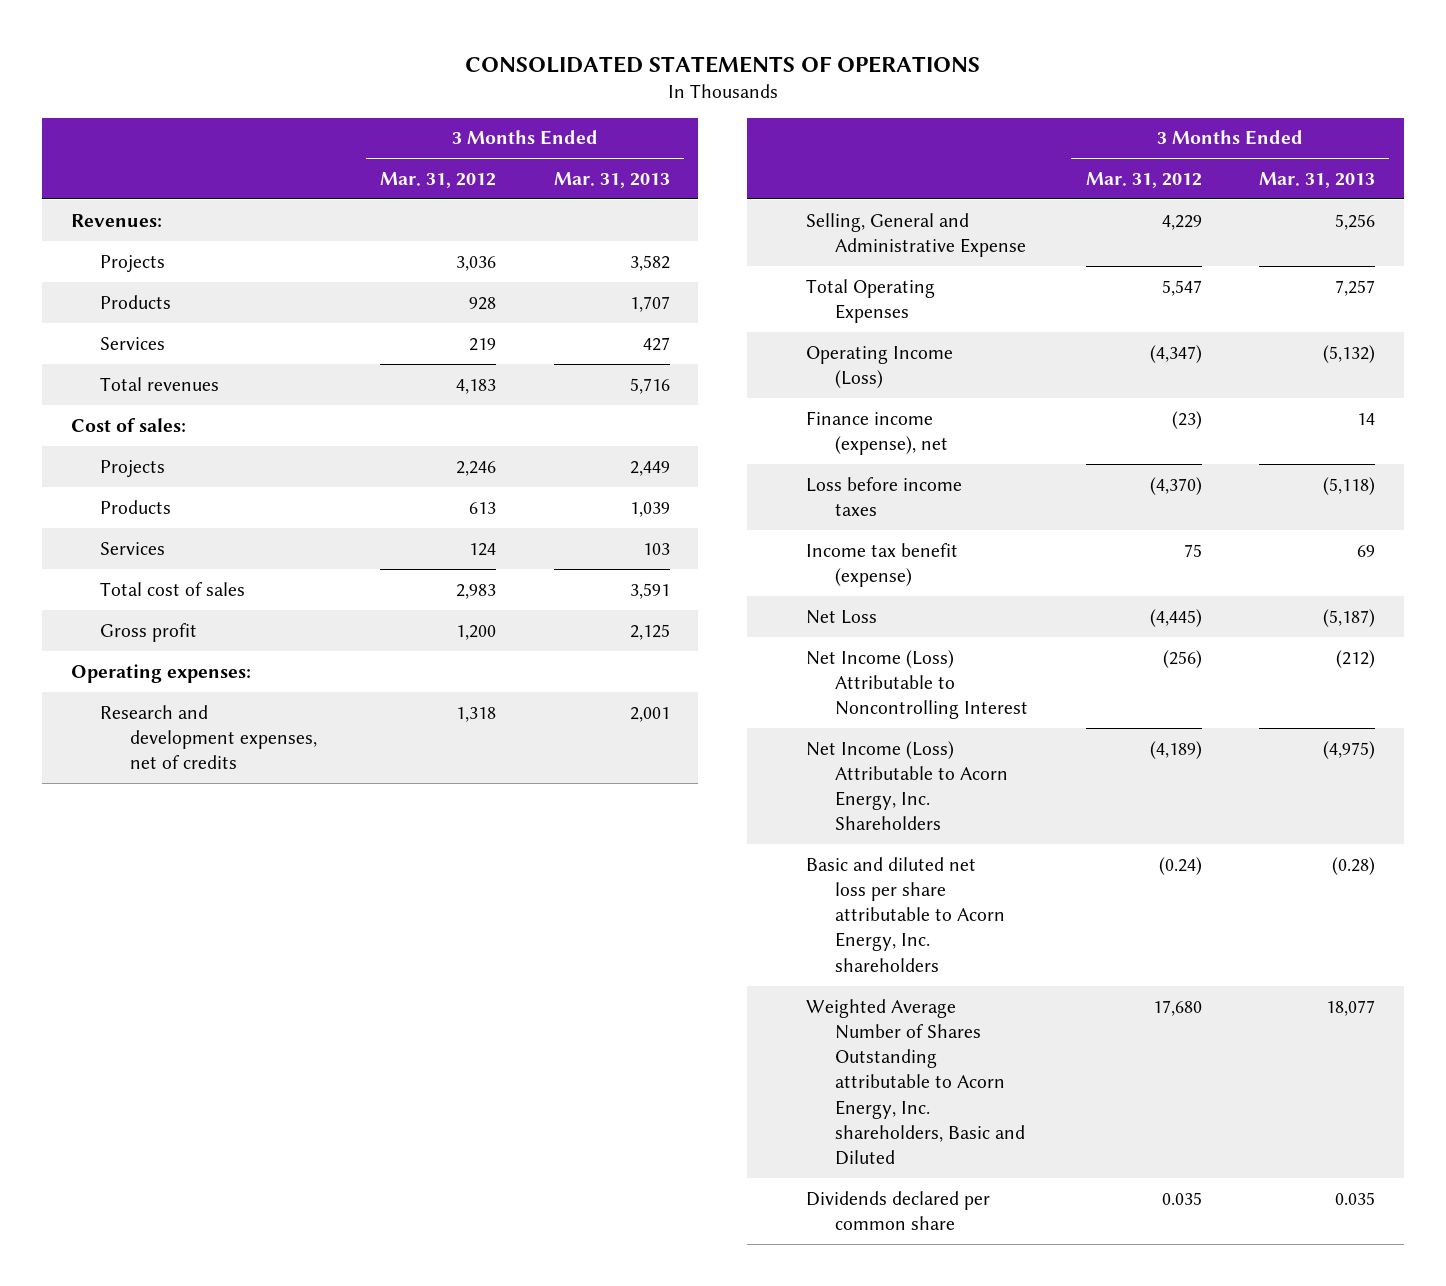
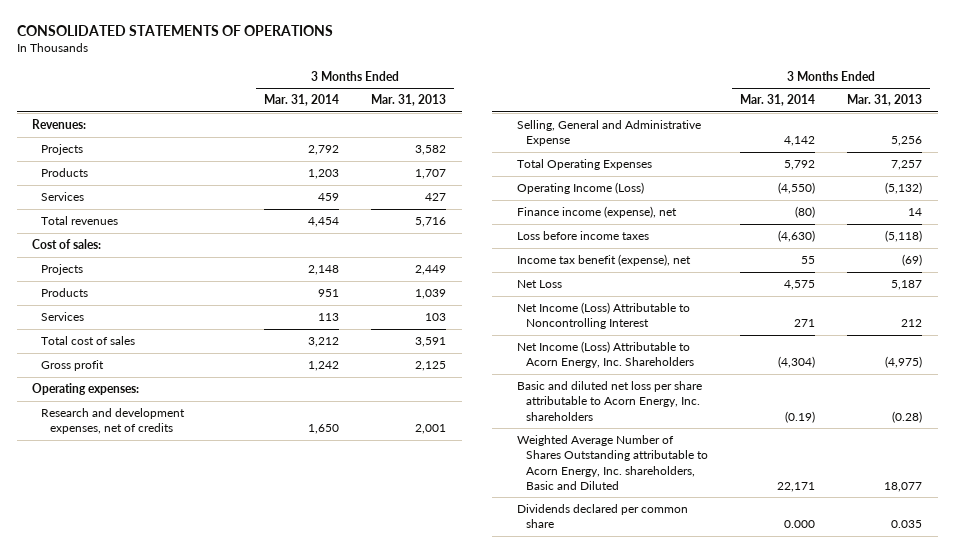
[380,172,497,189] Mar. 31, 2012 -> none
none -> [264,94,340,107] Mar. 31, 2014
[805,542,958,587] Income tax benefit (expense) -> [517,254,692,267] Income tax benefit (expense), net
[1357,544,1376,557] 69 -> [901,254,922,267] (69)
[1323,608,1376,627] (5,187) -> [890,280,922,291] 5,187
[1336,649,1376,668] (212) -> [900,319,922,328] 212

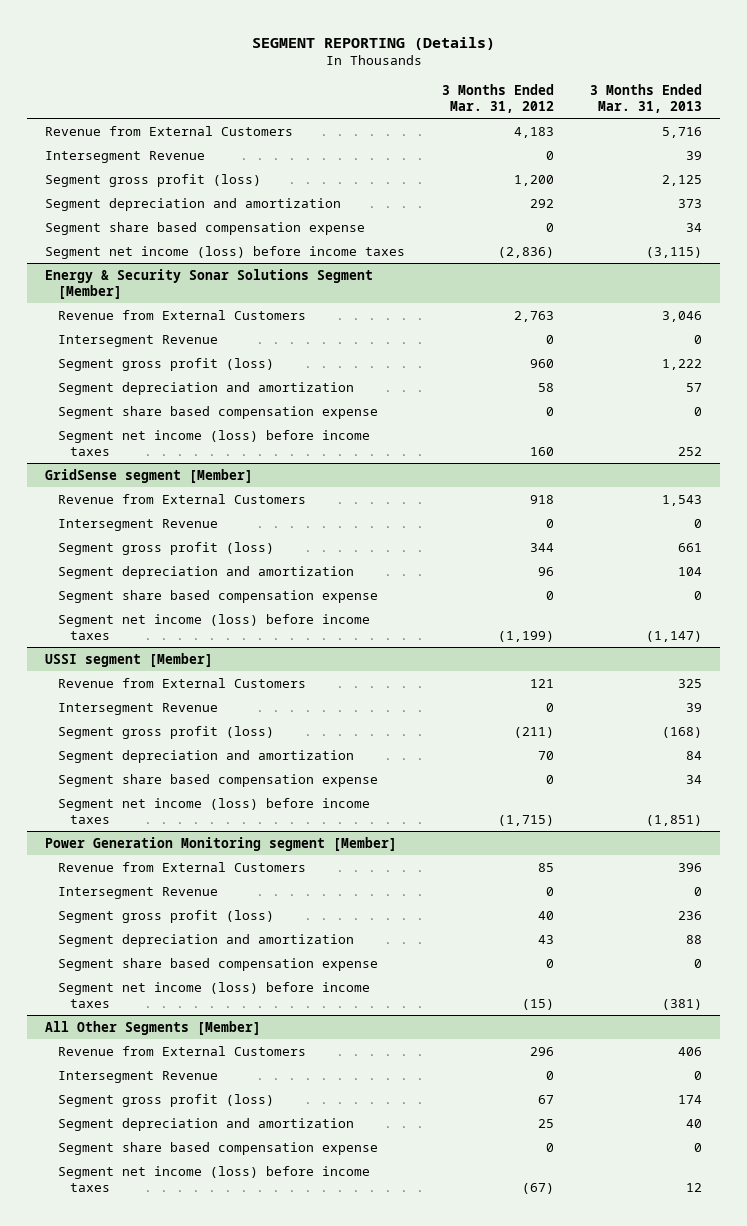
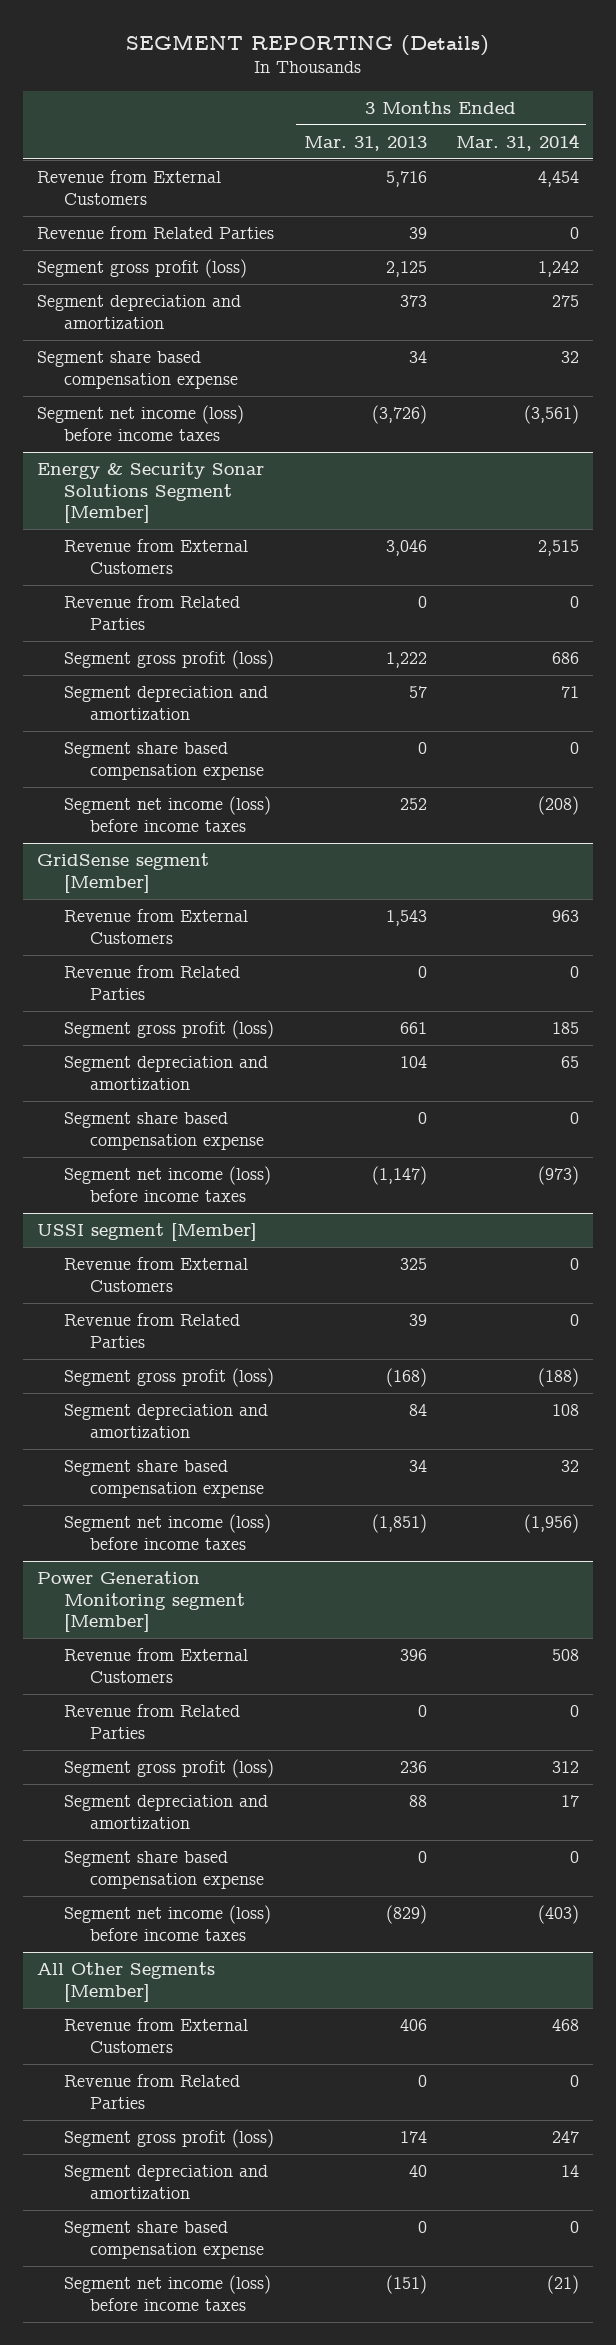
[441,83,554,113] 3 Months Ended Mar. 31, 2012 -> none
none -> [455,133,579,151] Mar. 31, 2014
[45,150,206,163] Intersegment Revenue -> none
none -> [37,226,275,240] Revenue from Related Parties
[645,246,702,258] (3,115) -> [371,405,427,425] (3,726)
[57,334,218,347] Intersegment Revenue -> none
none -> [63,595,240,630] Revenue from Related Parties
[57,518,218,531] Intersegment Revenue -> none
none -> [63,965,240,1000] Revenue from Related Parties
[57,702,218,715] Intersegment Revenue -> none
none -> [63,1313,240,1348] Revenue from Related Parties
[57,886,218,899] Intersegment Revenue -> none
none -> [63,1704,240,1739] Revenue from Related Parties
[661,998,702,1010] (381) -> [385,1905,427,1925] (829)
[57,1070,218,1083] Intersegment Revenue -> none
none -> [63,2074,240,2109] Revenue from Related Parties
[685,1182,702,1192] 12 -> [385,2275,427,2295] (151)

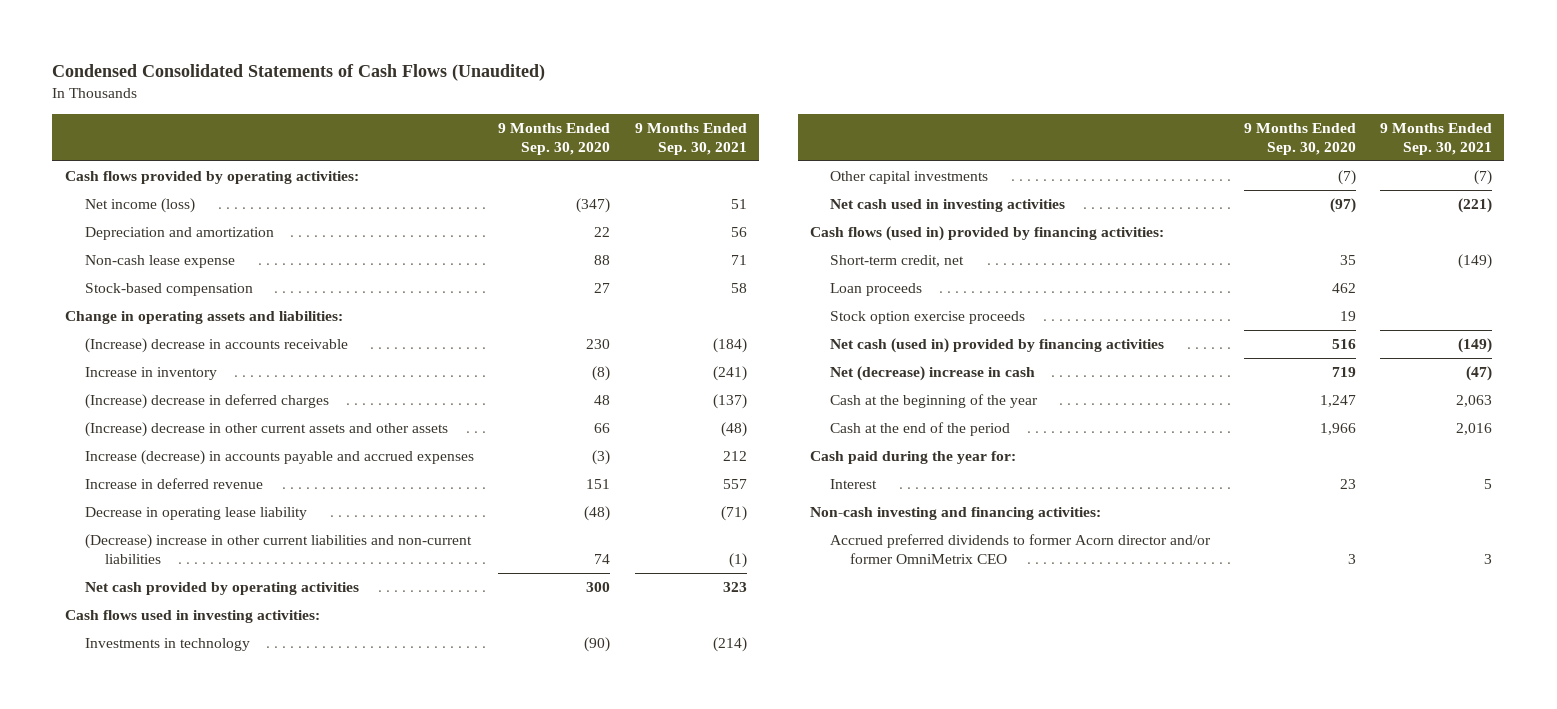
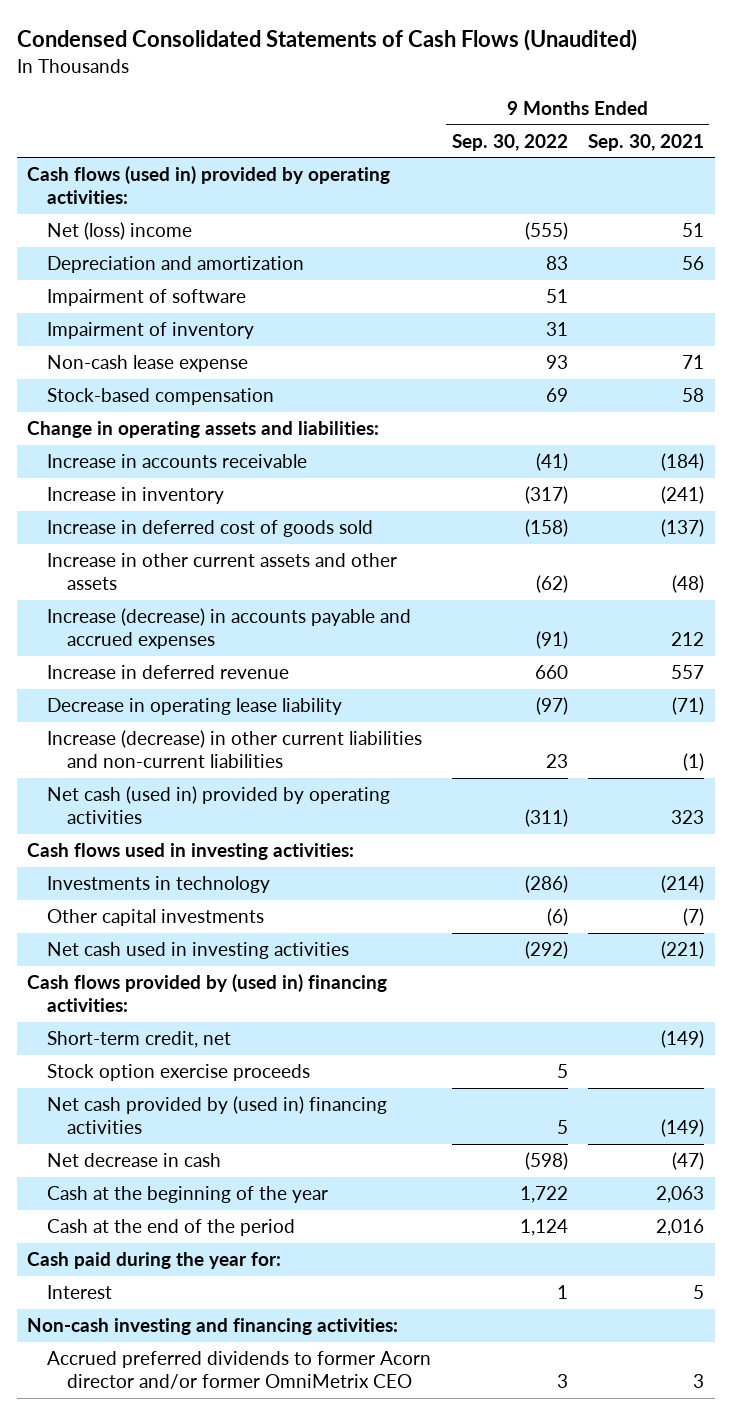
[498,122,611,155] 9 Months Ended Sep. 30, 2020 -> none
none -> [451,133,568,151] Sep. 30, 2022
[64,171,359,185] Cash flows provided by operating activities: -> [27,166,391,205] Cash flows (used in) provided by operating activities:
[84,198,195,214] Net income (loss) -> [46,222,192,241] Net (loss) income
none -> [46,289,246,307] Impairment of software
none -> [46,322,254,340] Impairment of inventory
[84,338,348,354] (Increase) decrease in accounts receivable -> [46,454,307,469] Increase in accounts receivable
[84,394,329,410] (Increase) decrease in deferred charges -> [46,520,373,538] Increase in deferred cost of goods sold
[84,422,448,438] (Increase) decrease in other current assets and other assets -> [46,553,397,591] Increase in other current assets and other assets
[84,534,472,565] (Decrease) increase in other current liabilities and non-current liabilities -> [46,730,422,769] Increase (decrease) in other current liabilities and non-current liabilities
[84,582,359,596] Net cash provided by operating activities -> [46,786,390,825] Net cash (used in) provided by operating activities
[810,226,1165,242] Cash flows (used in) provided by financing activities: -> [27,974,388,1013] Cash flows provided by (used in) financing activities:
[830,283,923,297] Loan proceeds -> none
[830,338,1165,354] Net cash (used in) provided by financing activities -> [46,1096,387,1135] Net cash provided by (used in) financing activities
[830,366,1036,382] Net (decrease) increase in cash -> [46,1153,221,1168] Net decrease in cash

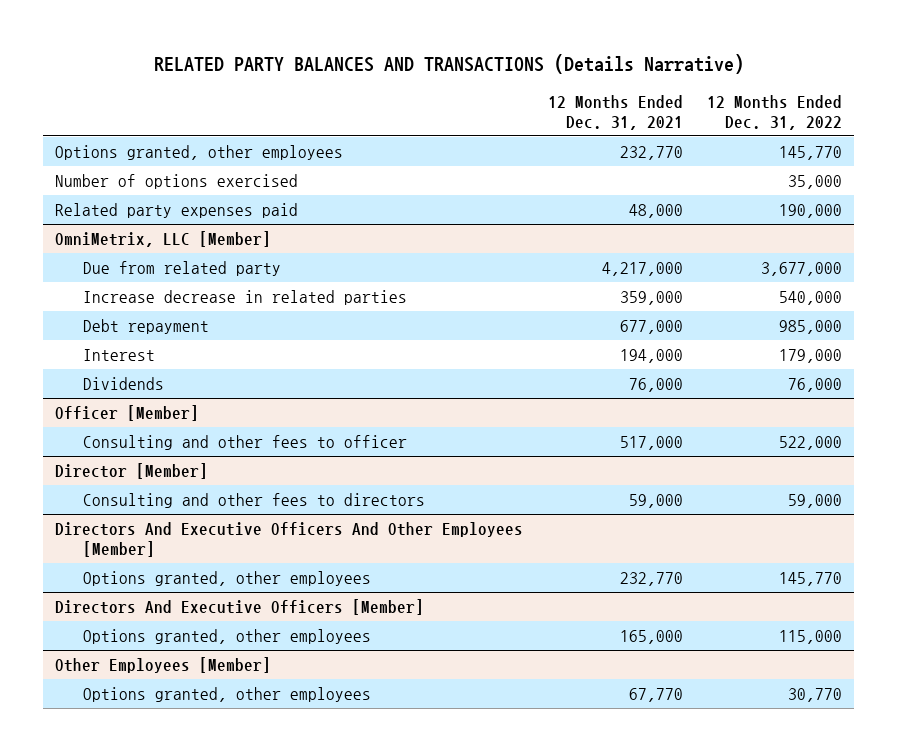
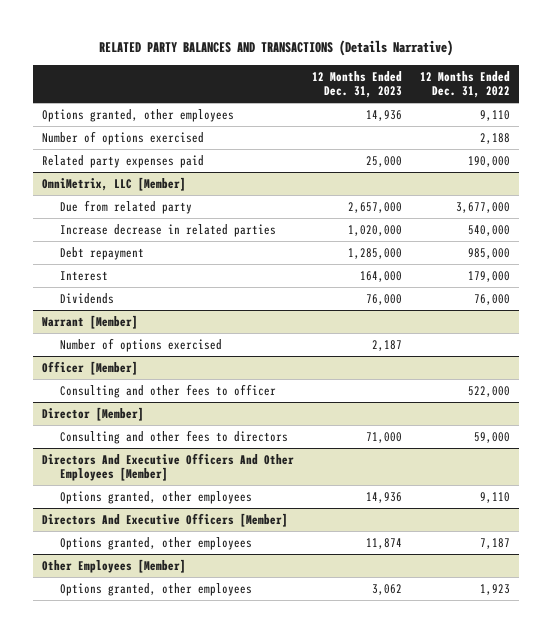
[547,94,683,130] 12 Months Ended Dec. 31, 2021 -> none
none -> [312,70,403,99] 12 Months Ended Dec. 31, 2023
[779,145,843,160] 145,770 -> [479,109,510,121] 9,110
[788,174,843,189] 35,000 -> [479,132,510,144] 2,188
none -> [42,314,139,329] Warrant [Member]
none -> [60,337,223,352] Number of options exercised
[779,571,843,586] 145,770 -> [479,491,510,503] 9,110
[779,629,843,644] 115,000 -> [479,537,510,549] 7,187
[788,687,843,702] 30,770 -> [479,583,510,595] 1,923

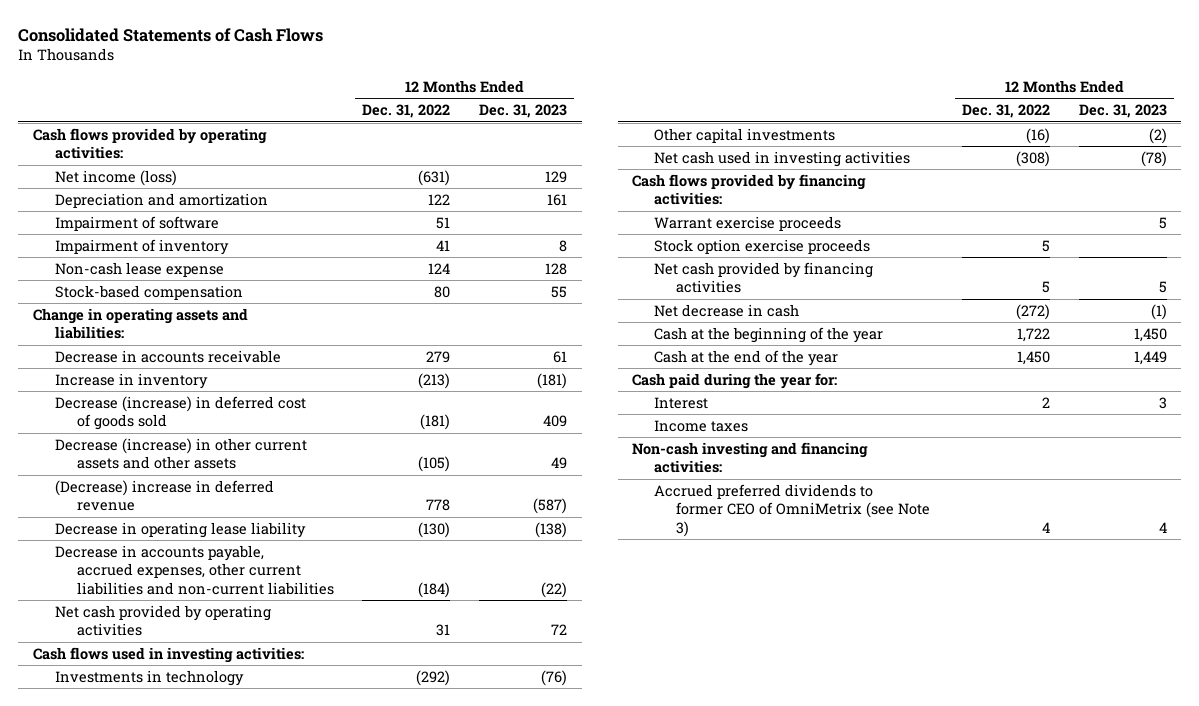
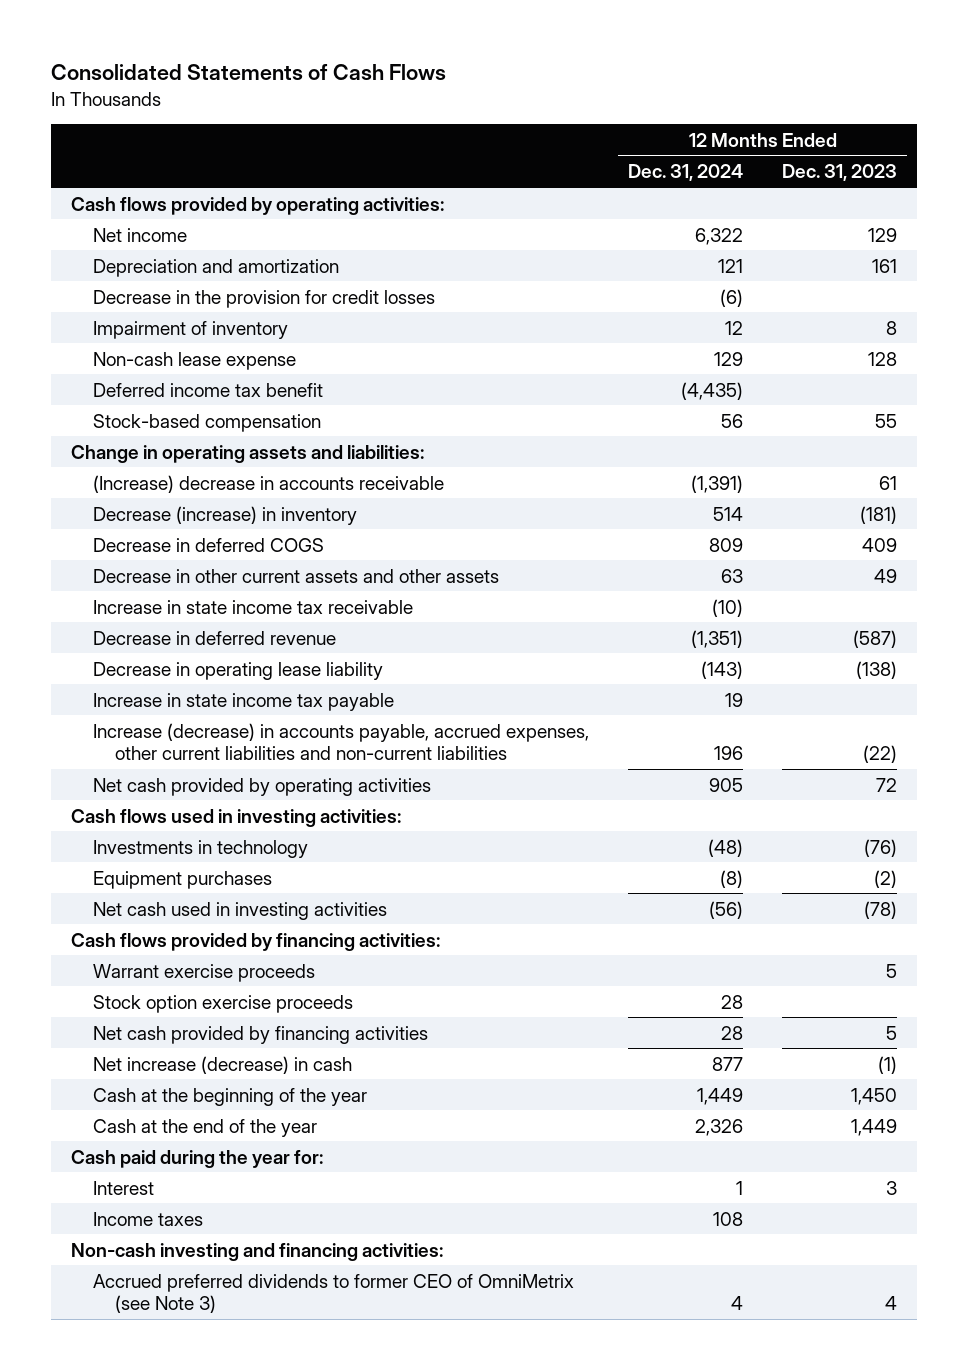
[362,104,451,119] Dec. 31, 2022 -> none
none -> [628,164,744,182] Dec. 31, 2024
[54,169,177,186] Net income (loss) -> [92,227,187,242] Net income
[54,215,219,231] Impairment of software -> none
none -> [92,289,435,308] Decrease in the provision for credit losses
none -> [92,382,323,397] Deferred income tax benefit
[54,349,281,363] Decrease in accounts receivable -> [92,474,444,493] (Increase) decrease in accounts receivable
[54,372,208,389] Increase in inventory -> [92,505,357,525] Decrease (increase) in inventory
[54,395,306,431] Decrease (increase) in deferred cost of goods sold -> [92,537,324,552] Decrease in deferred COGS
[54,437,307,470] Decrease (increase) in other current assets and other assets -> [92,568,499,583] Decrease in other current assets and other assets
none -> [92,599,413,614] Increase in state income tax receivable
[54,479,274,512] (Decrease) increase in deferred revenue -> [92,630,336,645] Decrease in deferred revenue
none -> [92,692,394,711] Increase in state income tax payable
[54,544,334,595] Decrease in accounts payable, accrued expenses, other current liabilities and non-current liabilities -> [92,722,589,760] Increase (decrease) in accounts payable, accrued expenses, other current liabilities and non-current liabilities
[654,127,836,143] Other capital investments -> none
none -> [92,870,272,889] Equipment purchases
[654,303,800,317] Net decrease in cash -> [92,1055,352,1074] Net increase (decrease) in cash

